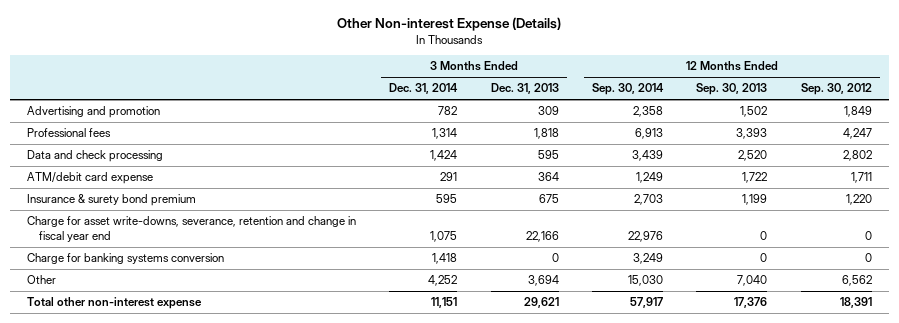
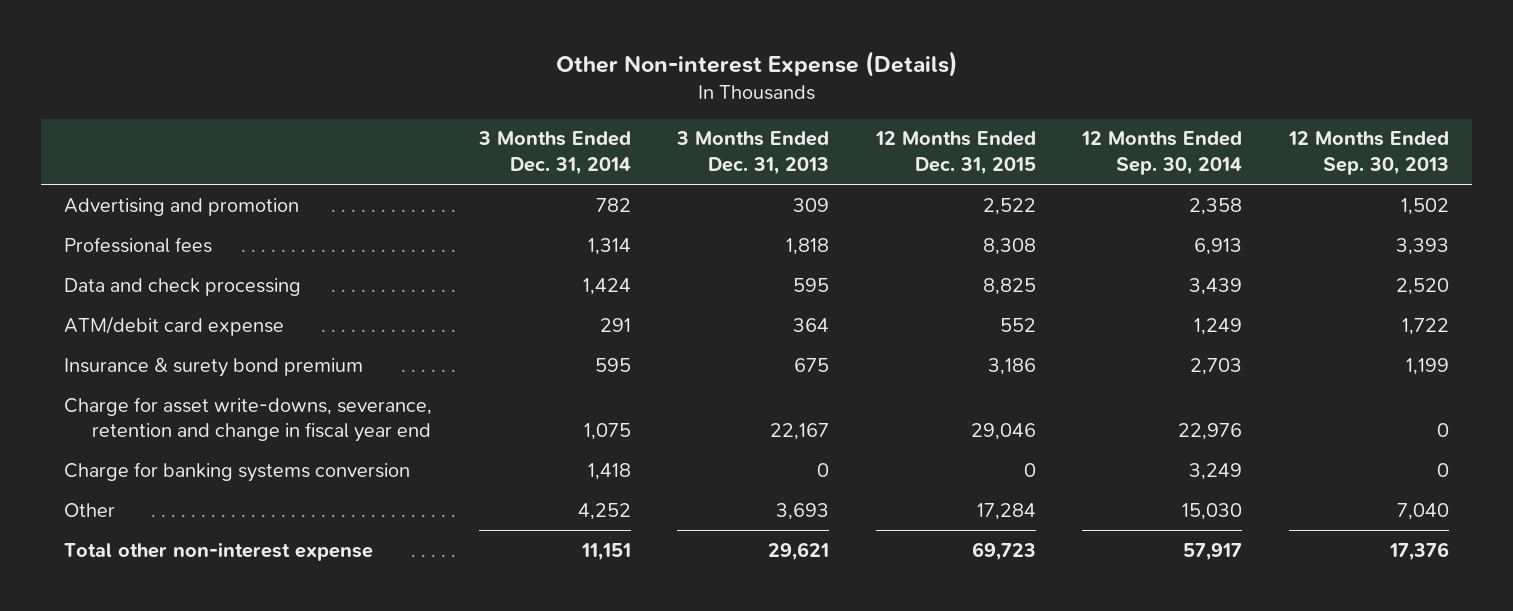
[800,83,872,96] Sep. 30, 2012 -> none
none -> [874,131,1036,175] 12 Months Ended Dec. 31, 2015
[525,230,559,242] 22,166 -> [770,423,830,441] 22,167
[527,275,559,287] 3,694 -> [776,502,830,520] 3,693

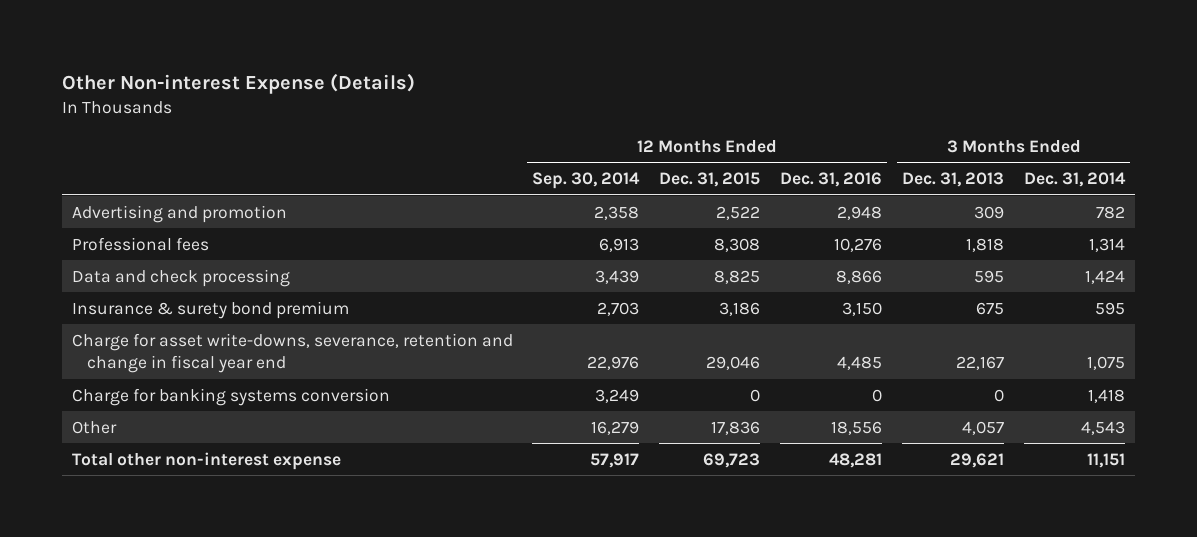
[1287,131,1449,175] 12 Months Ended Sep. 30, 2013 -> none
none -> [780,172,883,188] Dec. 31, 2016
[64,315,285,336] ATM/debit card expense -> none
[577,502,631,520] 4,252 -> [1081,420,1126,435] 4,543
[776,502,830,520] 3,693 -> [962,420,1005,435] 4,057
[976,502,1036,520] 17,284 -> [711,420,761,435] 17,836
[1182,502,1243,520] 15,030 -> [591,420,640,435] 16,279

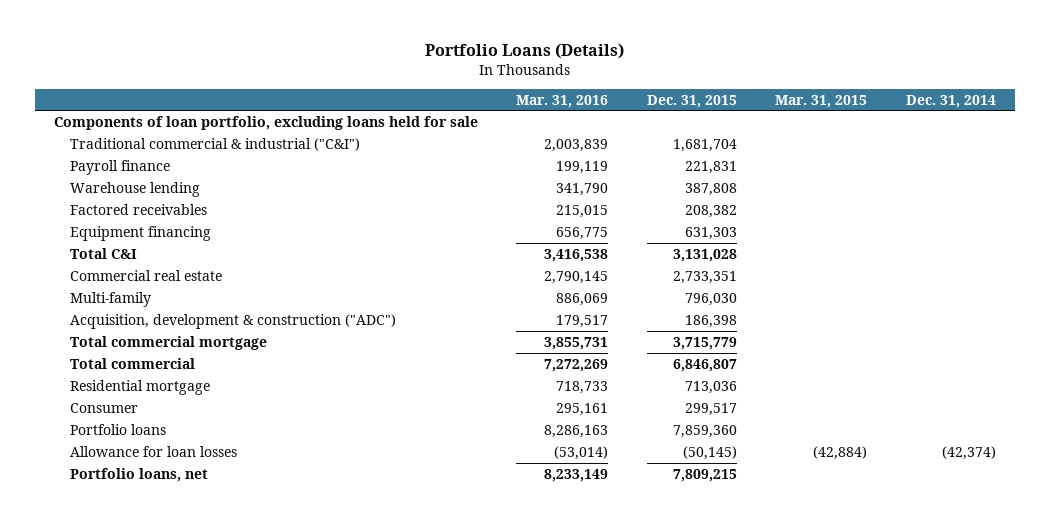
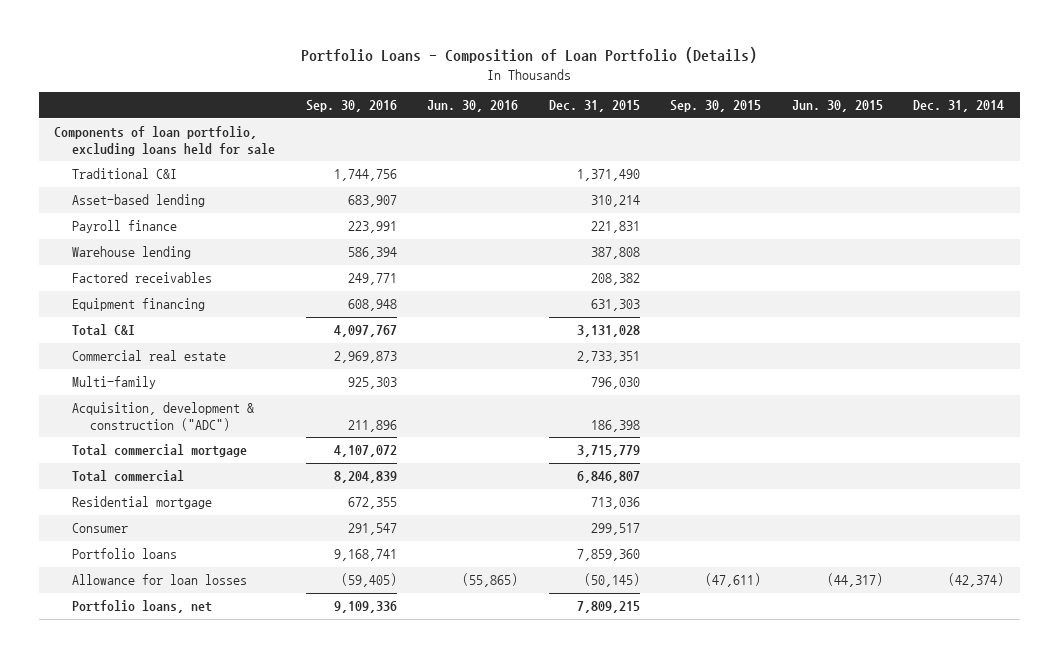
[424,43,624,60] Portfolio Loans (Details) -> [301,47,758,64] Portfolio Loans - Composition of Loan Portfolio (Details)
[516,94,609,108] Mar. 31, 2016 -> none
[775,94,868,108] Mar. 31, 2015 -> none
none -> [305,100,397,113] Sep. 30, 2016
none -> [427,100,519,113] Jun. 30, 2016
none -> [670,100,762,113] Sep. 30, 2015
none -> [791,100,883,113] Jun. 30, 2015
[70,137,361,151] Traditional commercial & industrial ("C&I") -> [72,168,178,180] Traditional C&I
[672,138,737,152] 1,681,704 -> [576,169,640,182] 1,371,490
none -> [72,194,206,208] Asset-based lending

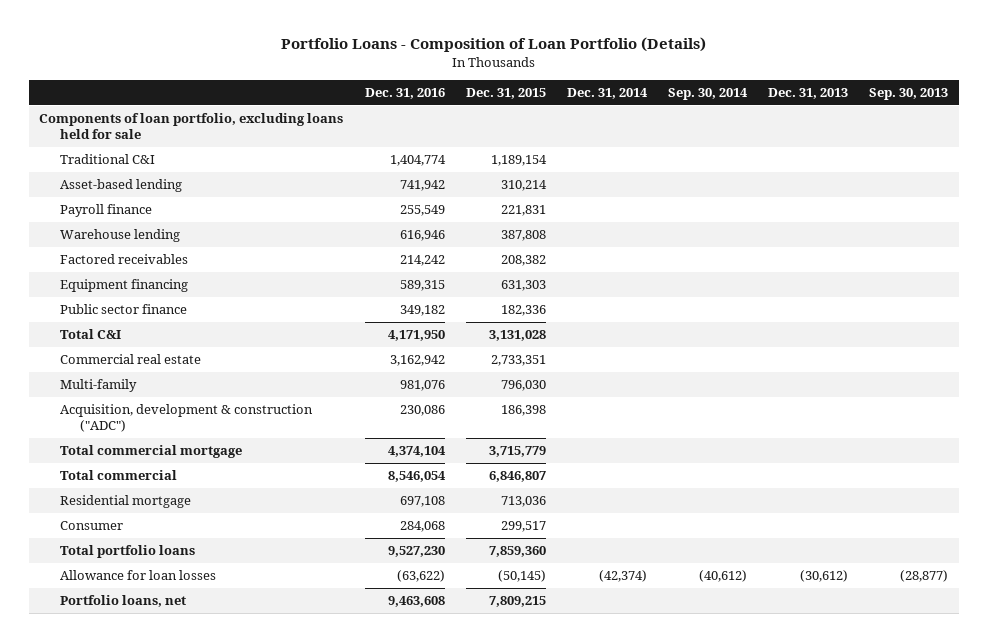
[305,100,397,113] Sep. 30, 2016 -> none
[427,100,519,113] Jun. 30, 2016 -> none
[670,100,762,113] Sep. 30, 2015 -> none
[791,100,883,113] Jun. 30, 2015 -> none
none -> [364,88,445,100] Dec. 31, 2016
none -> [668,88,749,101] Sep. 30, 2014
none -> [768,88,849,100] Dec. 31, 2013
none -> [869,88,949,101] Sep. 30, 2013
[576,169,640,182] 1,371,490 -> [490,155,547,167] 1,189,154
none -> [59,304,187,315] Public sector finance
[72,548,178,560] Portfolio loans -> [59,545,195,559] Total portfolio loans

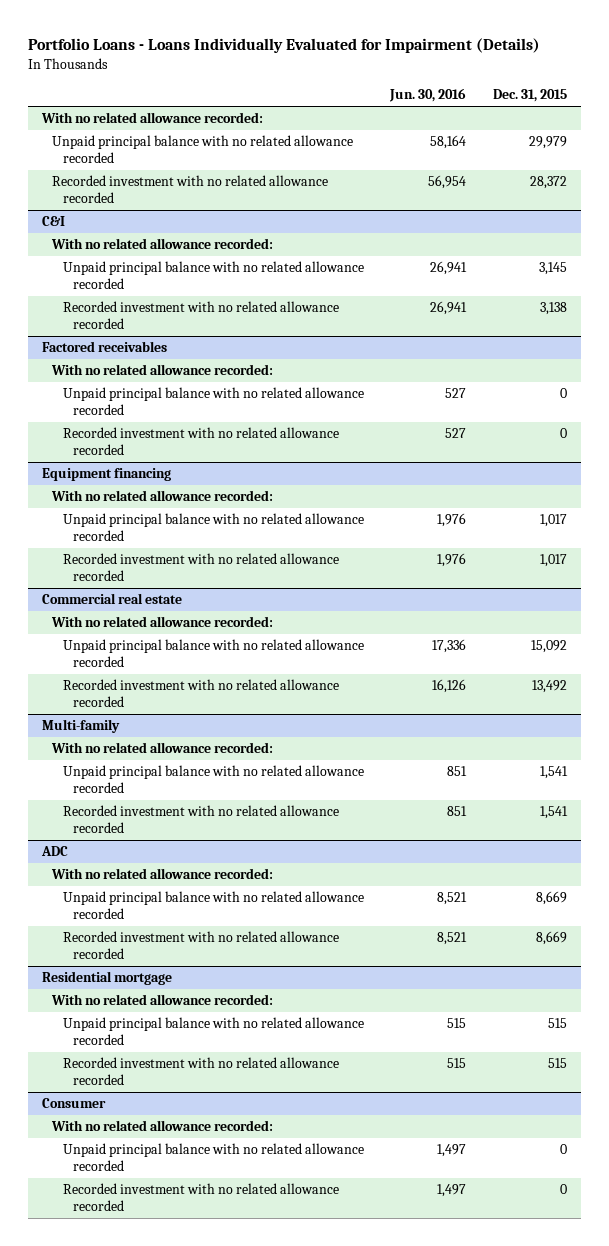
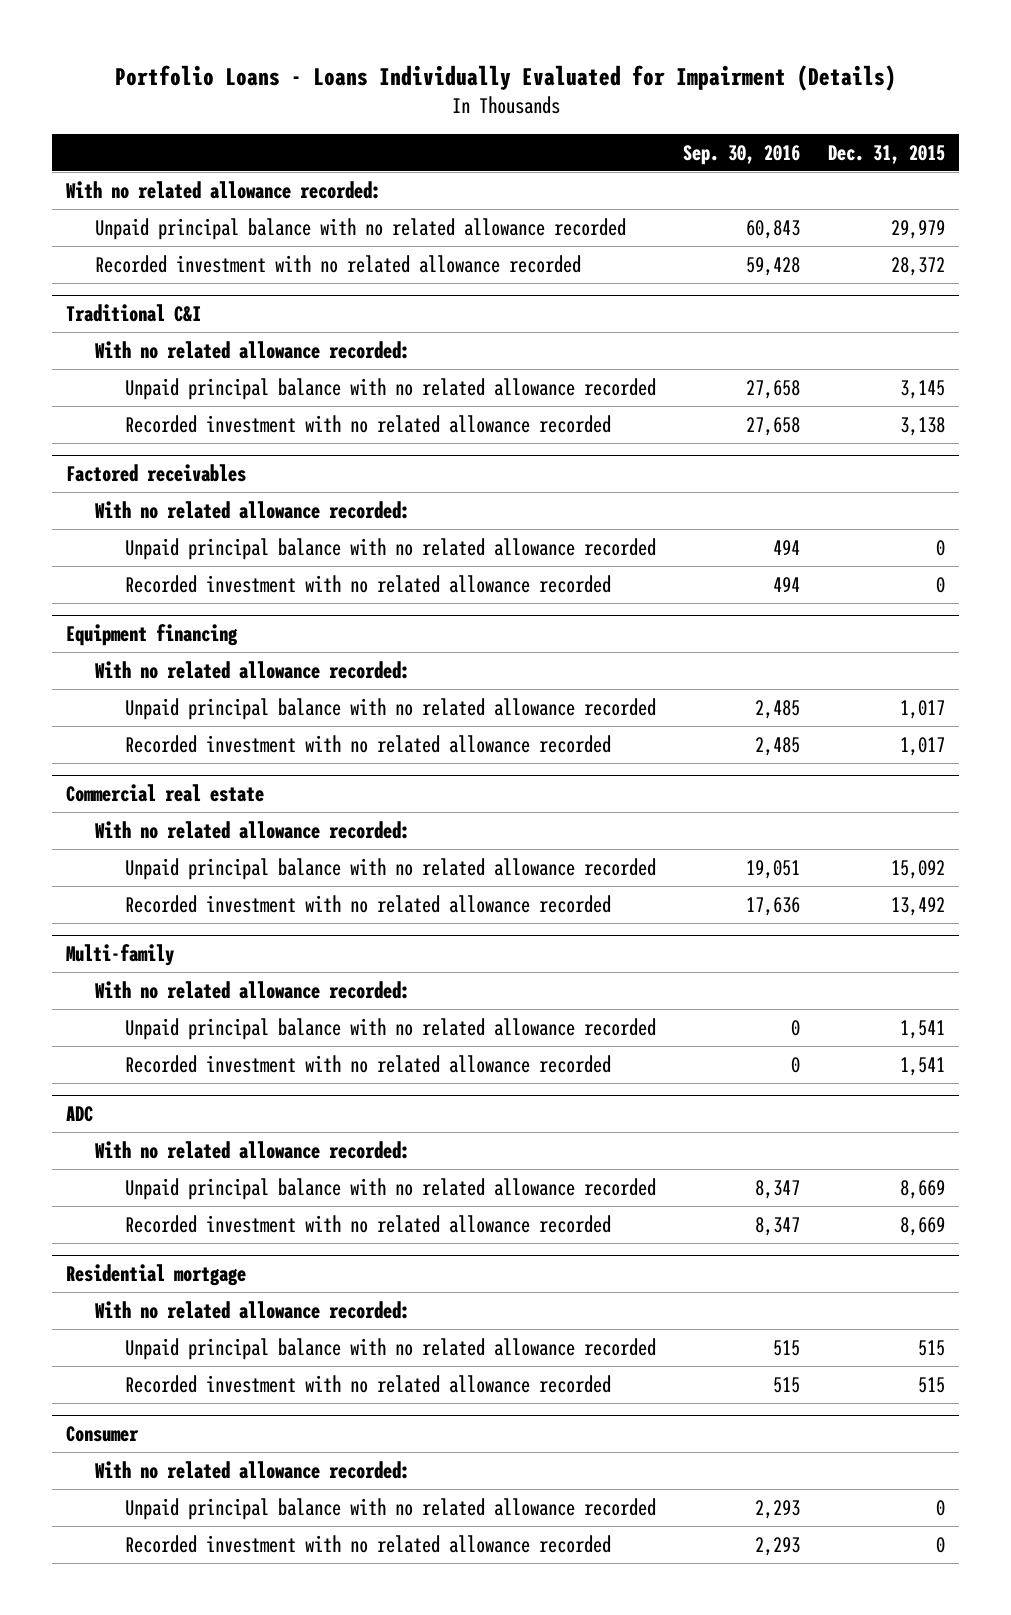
[389,88,467,103] Jun. 30, 2016 -> none
none -> [683,144,801,165] Sep. 30, 2016
[41,216,65,227] C&I -> [66,303,202,322] Traditional C&I

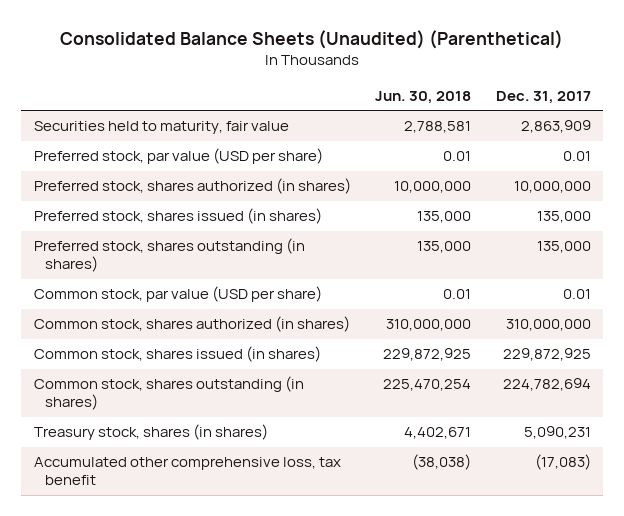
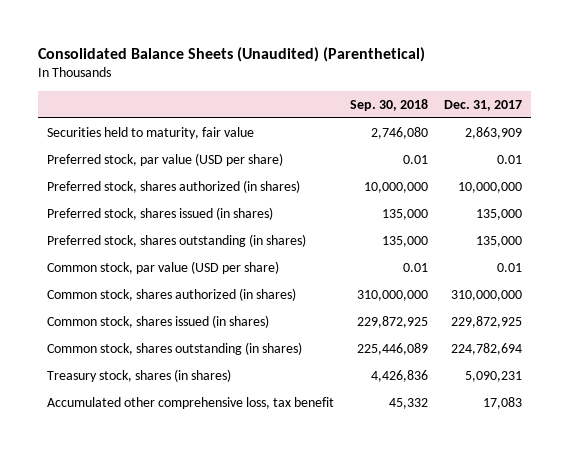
[375,90,472,104] Jun. 30, 2018 -> none
none -> [349,98,428,111] Sep. 30, 2018
[534,454,591,471] (17,083) -> [483,396,523,409] 17,083

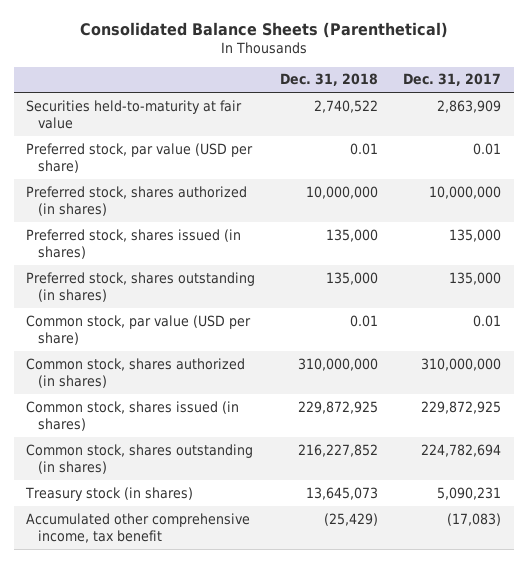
[38,47,426,63] Consolidated Balance Sheets (Unaudited) (Parenthetical) -> [79,21,448,38] Consolidated Balance Sheets (Parenthetical)
[349,98,428,111] Sep. 30, 2018 -> none
none -> [280,73,379,87] Dec. 31, 2018
[46,126,254,139] Securities held to maturity, fair value -> [26,99,243,129] Securities held-to-maturity at fair value
[46,368,231,382] Treasury stock, shares (in shares) -> [25,486,194,501] Treasury stock (in shares)
[46,396,334,409] Accumulated other comprehensive loss, tax benefit -> [26,512,251,543] Accumulated other comprehensive income, tax benefit
[483,396,523,409] 17,083 -> [447,512,502,526] (17,083)

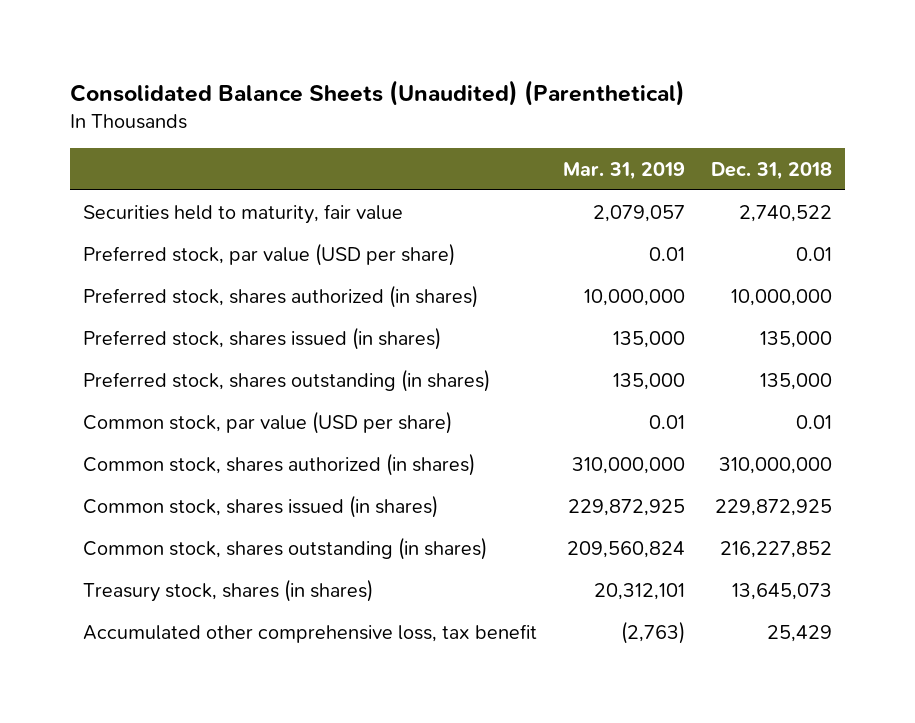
[79,21,448,38] Consolidated Balance Sheets (Parenthetical) -> [69,80,685,107] Consolidated Balance Sheets (Unaudited) (Parenthetical)
[403,73,502,87] Dec. 31, 2017 -> none
none -> [562,161,685,180] Mar. 31, 2019
[26,99,243,129] Securities held-to-maturity at fair value -> [82,203,403,224] Securities held to maturity, fair value
[25,486,194,501] Treasury stock (in shares) -> [82,578,373,602] Treasury stock, shares (in shares)
[26,512,251,543] Accumulated other comprehensive income, tax benefit -> [82,623,537,643] Accumulated other comprehensive loss, tax benefit
[324,512,379,526] (25,429) -> [766,624,832,642] 25,429

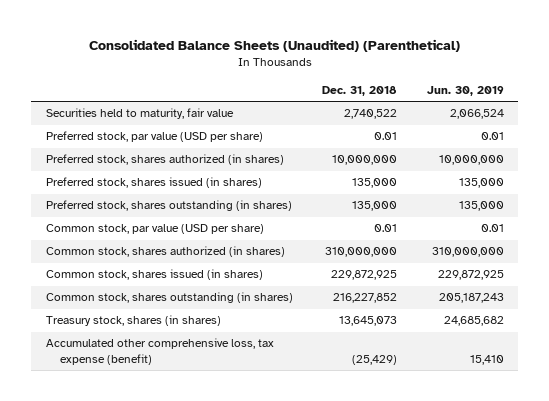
[562,161,685,180] Mar. 31, 2019 -> none
none -> [426,85,504,96] Jun. 30, 2019
[82,623,537,643] Accumulated other comprehensive loss, tax benefit -> [45,338,274,366] Accumulated other comprehensive loss, tax expense (benefit)
[766,624,832,642] 25,429 -> [352,355,398,366] (25,429)

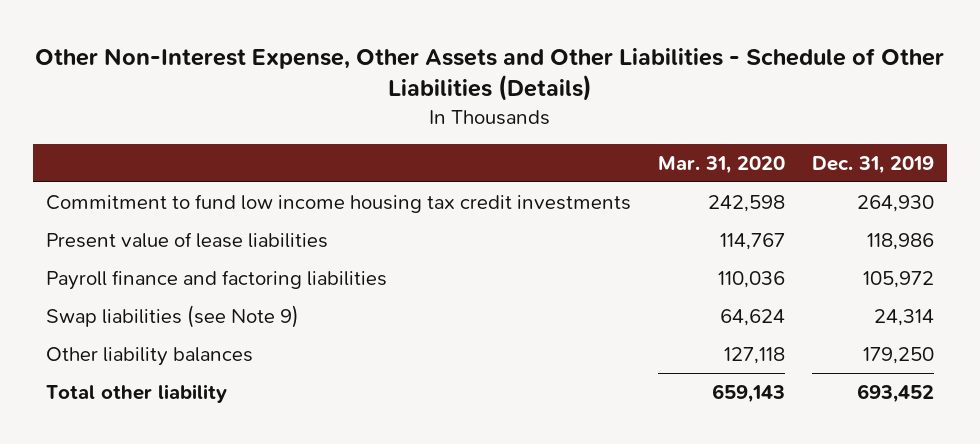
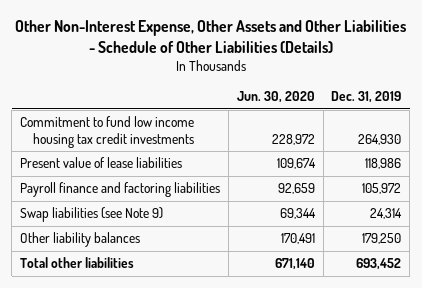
[658,155,786,174] Mar. 31, 2020 -> none
none -> [236,91,315,104] Jun. 30, 2020
[46,383,228,403] Total other liability -> [20,257,135,269] Total other liabilities

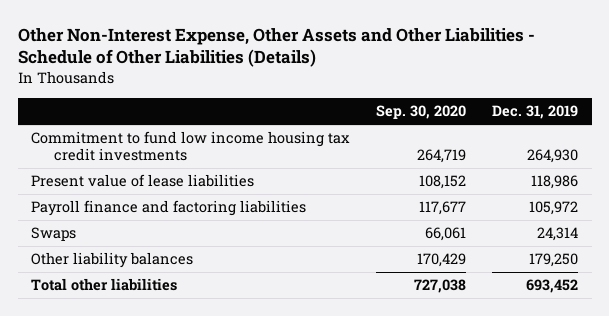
[236,91,315,104] Jun. 30, 2020 -> none
none -> [376,105,467,120] Sep. 30, 2020
[20,207,164,223] Swap liabilities (see Note 9) -> [30,227,76,242] Swaps

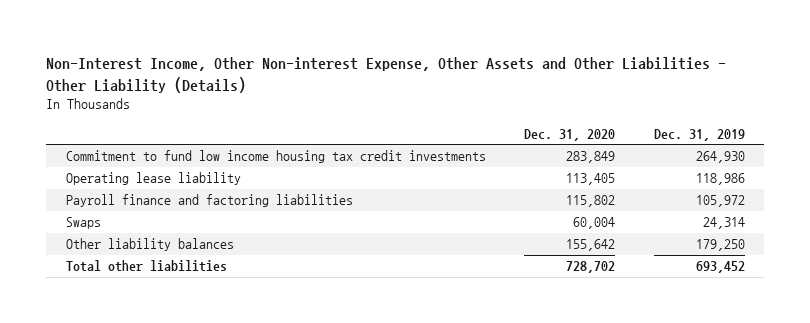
[17,27,535,68] Other Non-Interest Expense, Other Assets and Other Liabilities - Schedule of Other Liabilities (Details) -> [46,56,727,93] Non-Interest Income, Other Non-interest Expense, Other Assets and Other Liabilities - Other Liability (Details)
[376,105,467,120] Sep. 30, 2020 -> none
none -> [524,128,616,141] Dec. 31, 2020
[30,174,254,188] Present value of lease liabilities -> [65,172,241,186] Operating lease liability

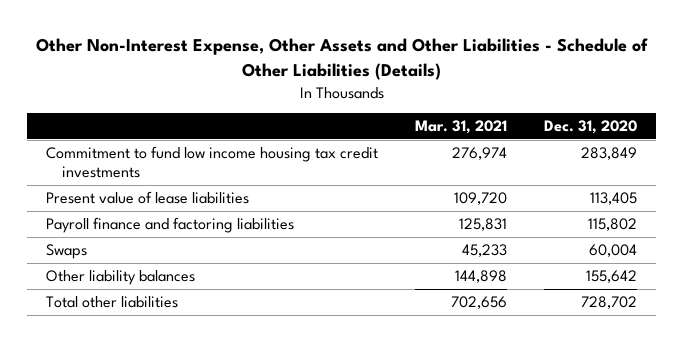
[46,56,727,93] Non-Interest Income, Other Non-interest Expense, Other Assets and Other Liabilities - Other Liability (Details) -> [35,38,648,81] Other Non-Interest Expense, Other Assets and Other Liabilities - Schedule of Other Liabilities (Details)
[653,128,745,141] Dec. 31, 2019 -> none
none -> [415,120,508,135] Mar. 31, 2021
[65,172,241,186] Operating lease liability -> [45,191,249,205] Present value of lease liabilities

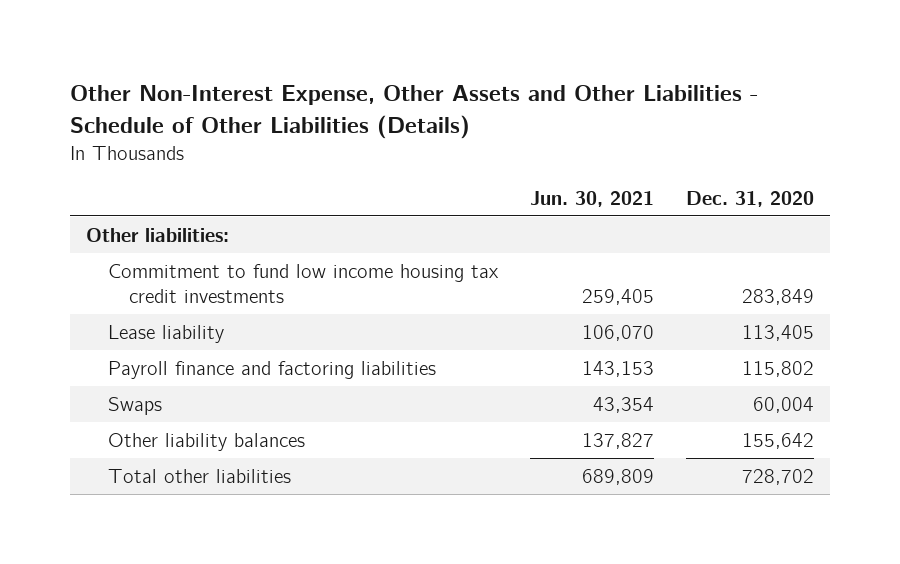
[415,120,508,135] Mar. 31, 2021 -> none
none -> [529,190,654,207] Jun. 30, 2021
none -> [86,227,230,242] Other liabilities:
[45,191,249,205] Present value of lease liabilities -> [107,324,224,343] Lease liability

